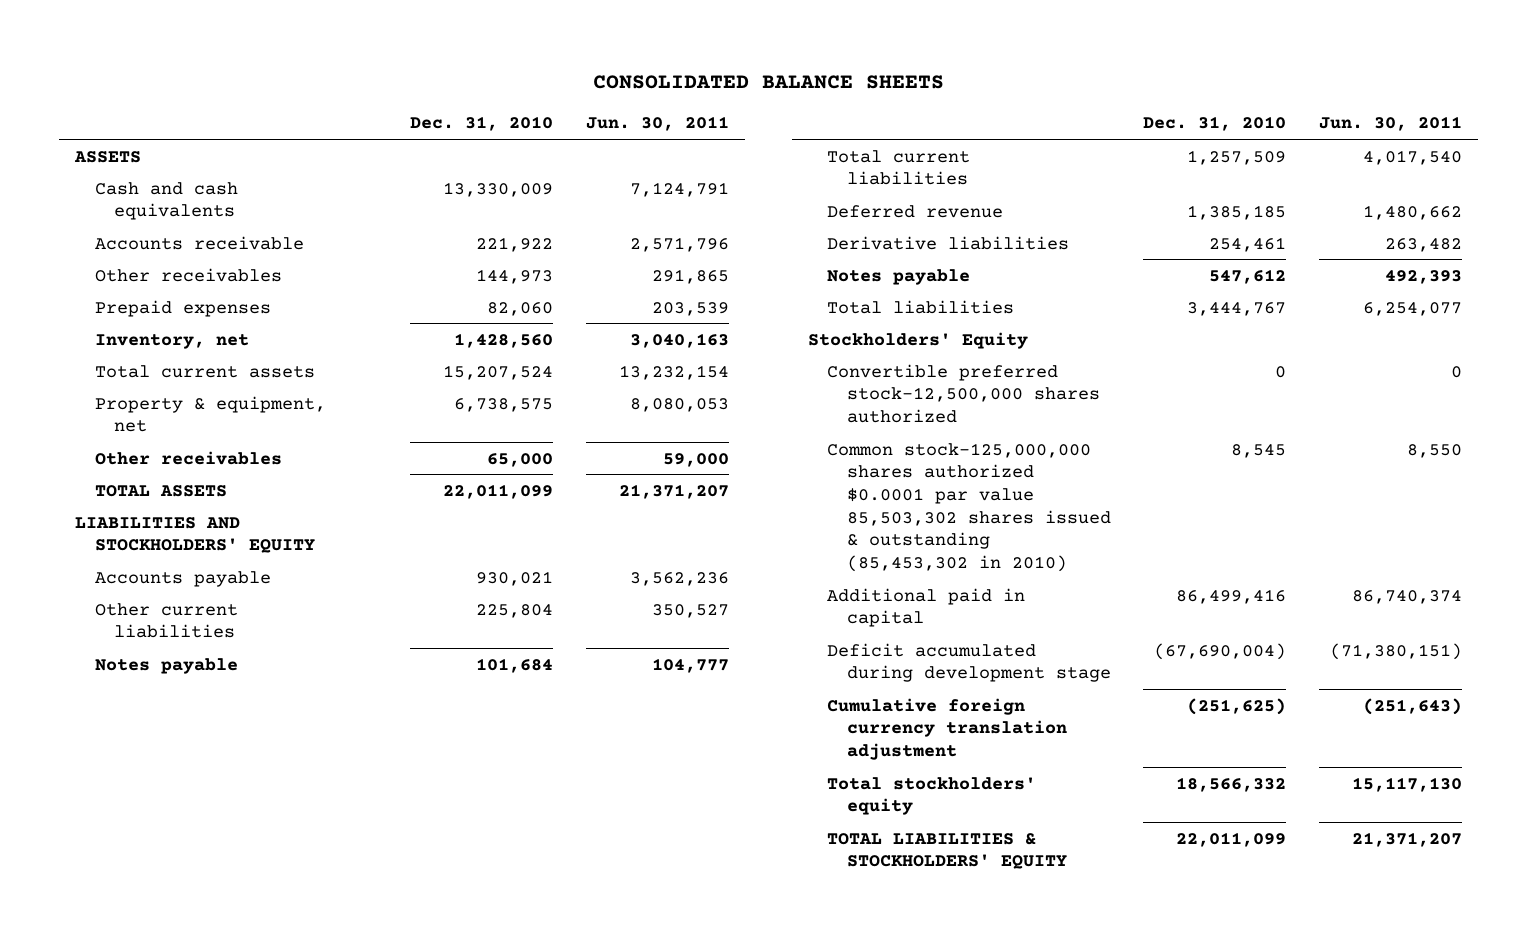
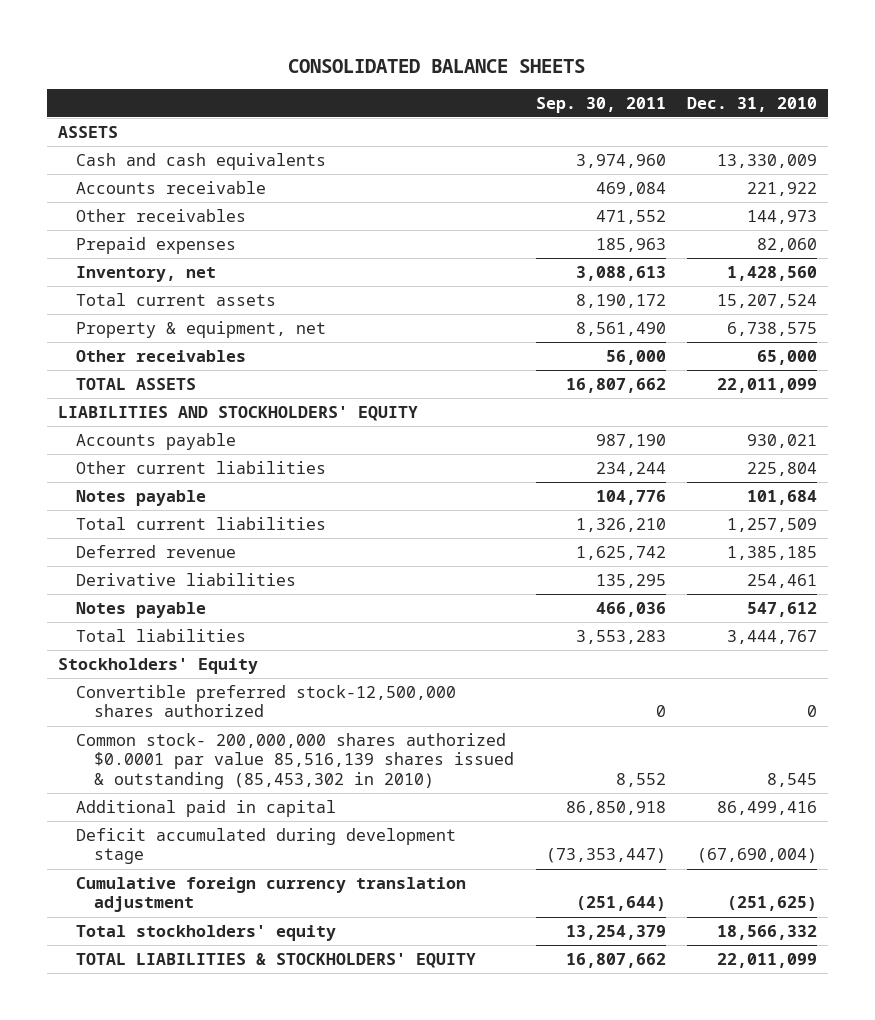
[585,116,729,132] Jun. 30, 2011 -> none
none -> [535,96,666,113] Sep. 30, 2011
[827,442,1111,572] Common stock-125,000,000 shares authorized $0.0001 par value 85,503,302 shares issued & outstanding (85,453,302 in 2010) -> [76,732,515,789] Common stock- 200,000,000 shares authorized $0.0001 par value 85,516,139 shares issued & outstanding (85,453,302 in 2010)

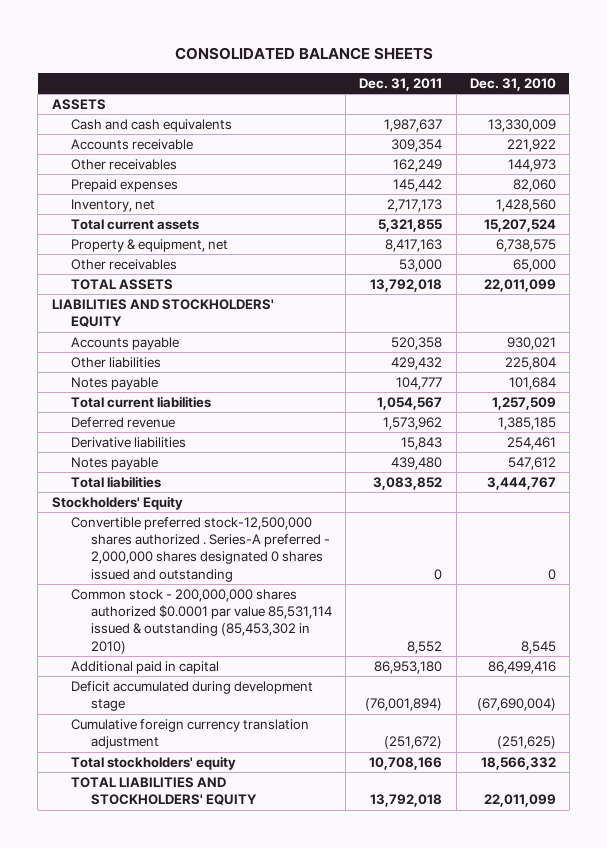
[535,96,666,113] Sep. 30, 2011 -> none
none -> [359,77,443,91] Dec. 31, 2011
[76,460,327,474] Other current liabilities -> [71,357,162,369] Other liabilities
[76,684,457,718] Convertible preferred stock-12,500,000 shares authorized -> [71,517,331,582] Convertible preferred stock-12,500,000 shares authorized . Series-A preferred - 2,000,000 shares designated 0 shares issued and outstanding
[76,732,515,789] Common stock- 200,000,000 shares authorized $0.0001 par value 85,516,139 shares issued & outstanding (85,453,302 in 2010) -> [71,589,333,654] Common stock - 200,000,000 shares authorized $0.0001 par value 85,531,114 issued & outstanding (85,453,302 in 2010)
[76,952,477,968] TOTAL LIABILITIES & STOCKHOLDERS' EQUITY -> [71,777,258,806] TOTAL LIABILITIES AND STOCKHOLDERS' EQUITY

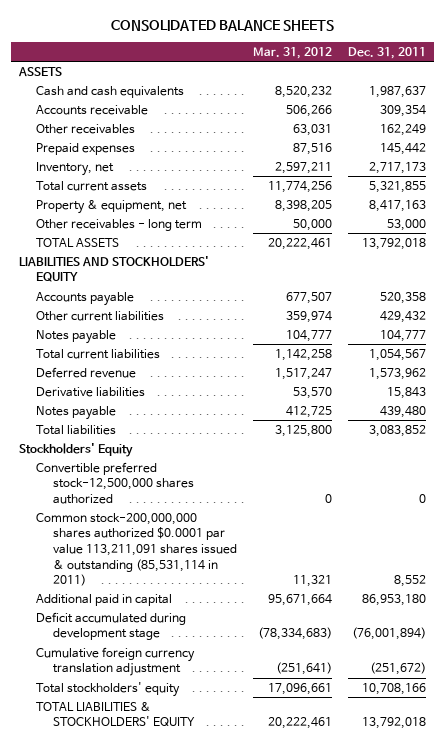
[469,77,556,91] Dec. 31, 2010 -> none
none -> [252,46,332,59] Mar. 31, 2012
[71,259,178,271] Other receivables -> [35,218,202,231] Other receivables - long term
[71,357,162,369] Other liabilities -> [35,310,164,321] Other current liabilities
[71,517,331,582] Convertible preferred stock-12,500,000 shares authorized . Series-A preferred - 2,000,000 shares designated 0 shares issued and outstanding -> [35,461,195,505] Convertible preferred stock-12,500,000 shares authorized
[71,589,333,654] Common stock - 200,000,000 shares authorized $0.0001 par value 85,531,114 issued & outstanding (85,453,302 in 2010) -> [35,512,238,587] Common stock-200,000,000 shares authorized $0.0001 par value 113,211,091 shares issued & outstanding (85,531,114 in 2011)
[71,777,258,806] TOTAL LIABILITIES AND STOCKHOLDERS' EQUITY -> [35,701,196,727] TOTAL LIABILITIES & STOCKHOLDERS' EQUITY

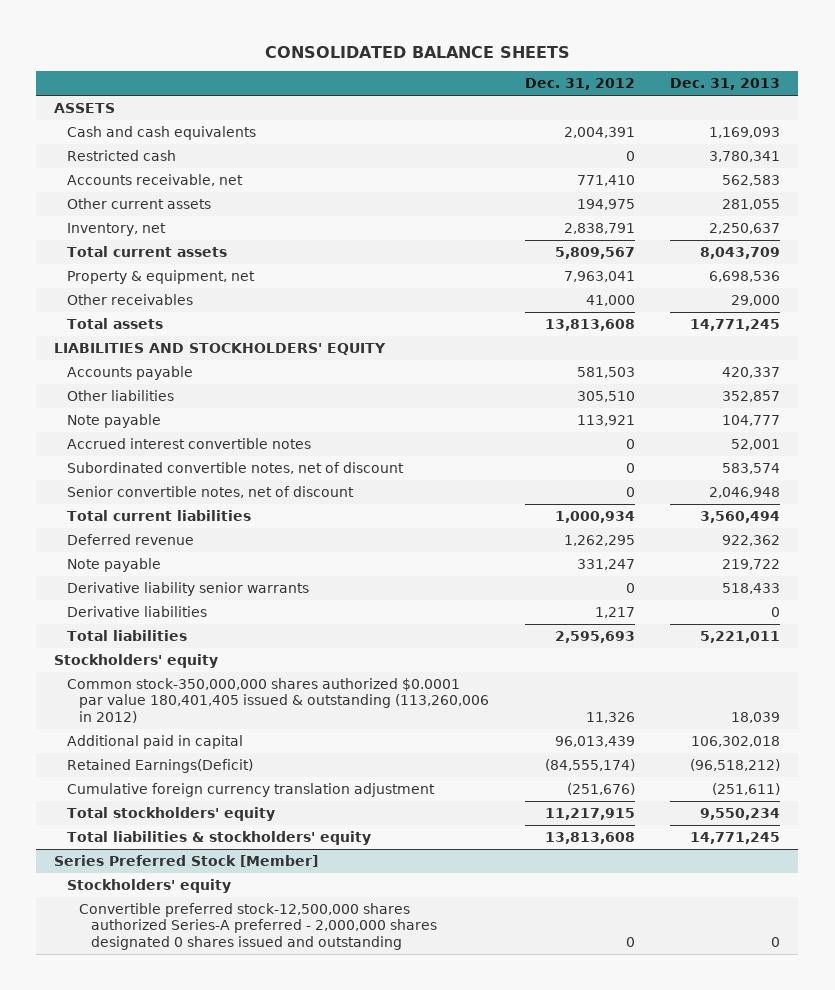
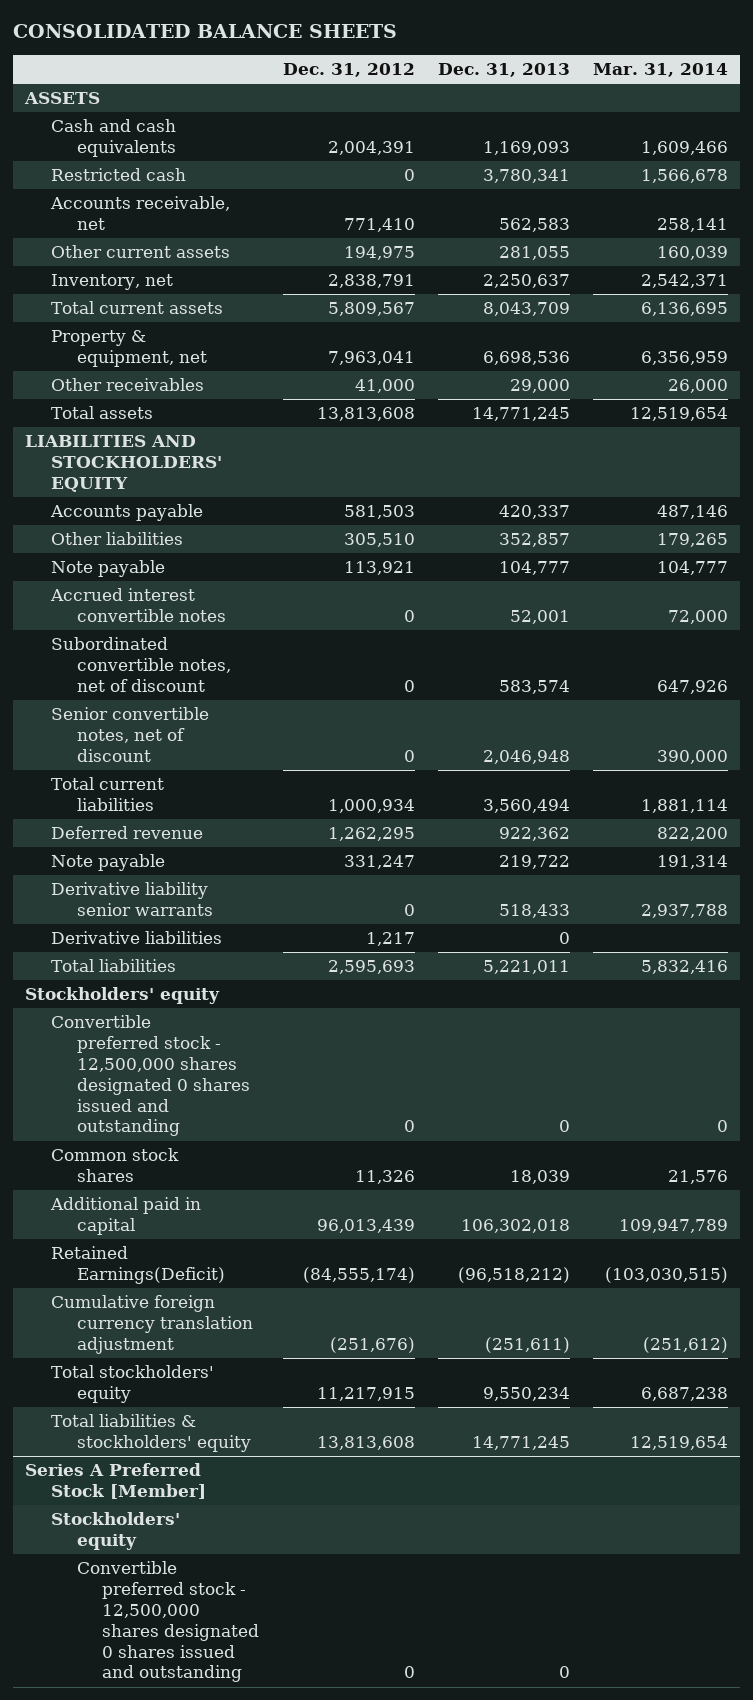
none -> [593,62,729,77] Mar. 31, 2014
none -> [50,1015,250,1137] Convertible preferred stock - 12,500,000 shares designated 0 shares issued and outstanding
[66,677,489,723] Common stock-350,000,000 shares authorized $0.0001 par value 180,401,405 issued & outstanding (113,260,006 in 2012) -> [50,1148,179,1183] Common stock shares
[54,854,319,867] Series Preferred Stock [Member] -> [24,1463,206,1500] Series A Preferred Stock [Member]
[78,902,437,950] Convertible preferred stock-12,500,000 shares authorized Series-A preferred - 2,000,000 shares designated 0 shares issued and outstanding -> [76,1561,260,1683] Convertible preferred stock - 12,500,000 shares designated 0 shares issued and outstanding

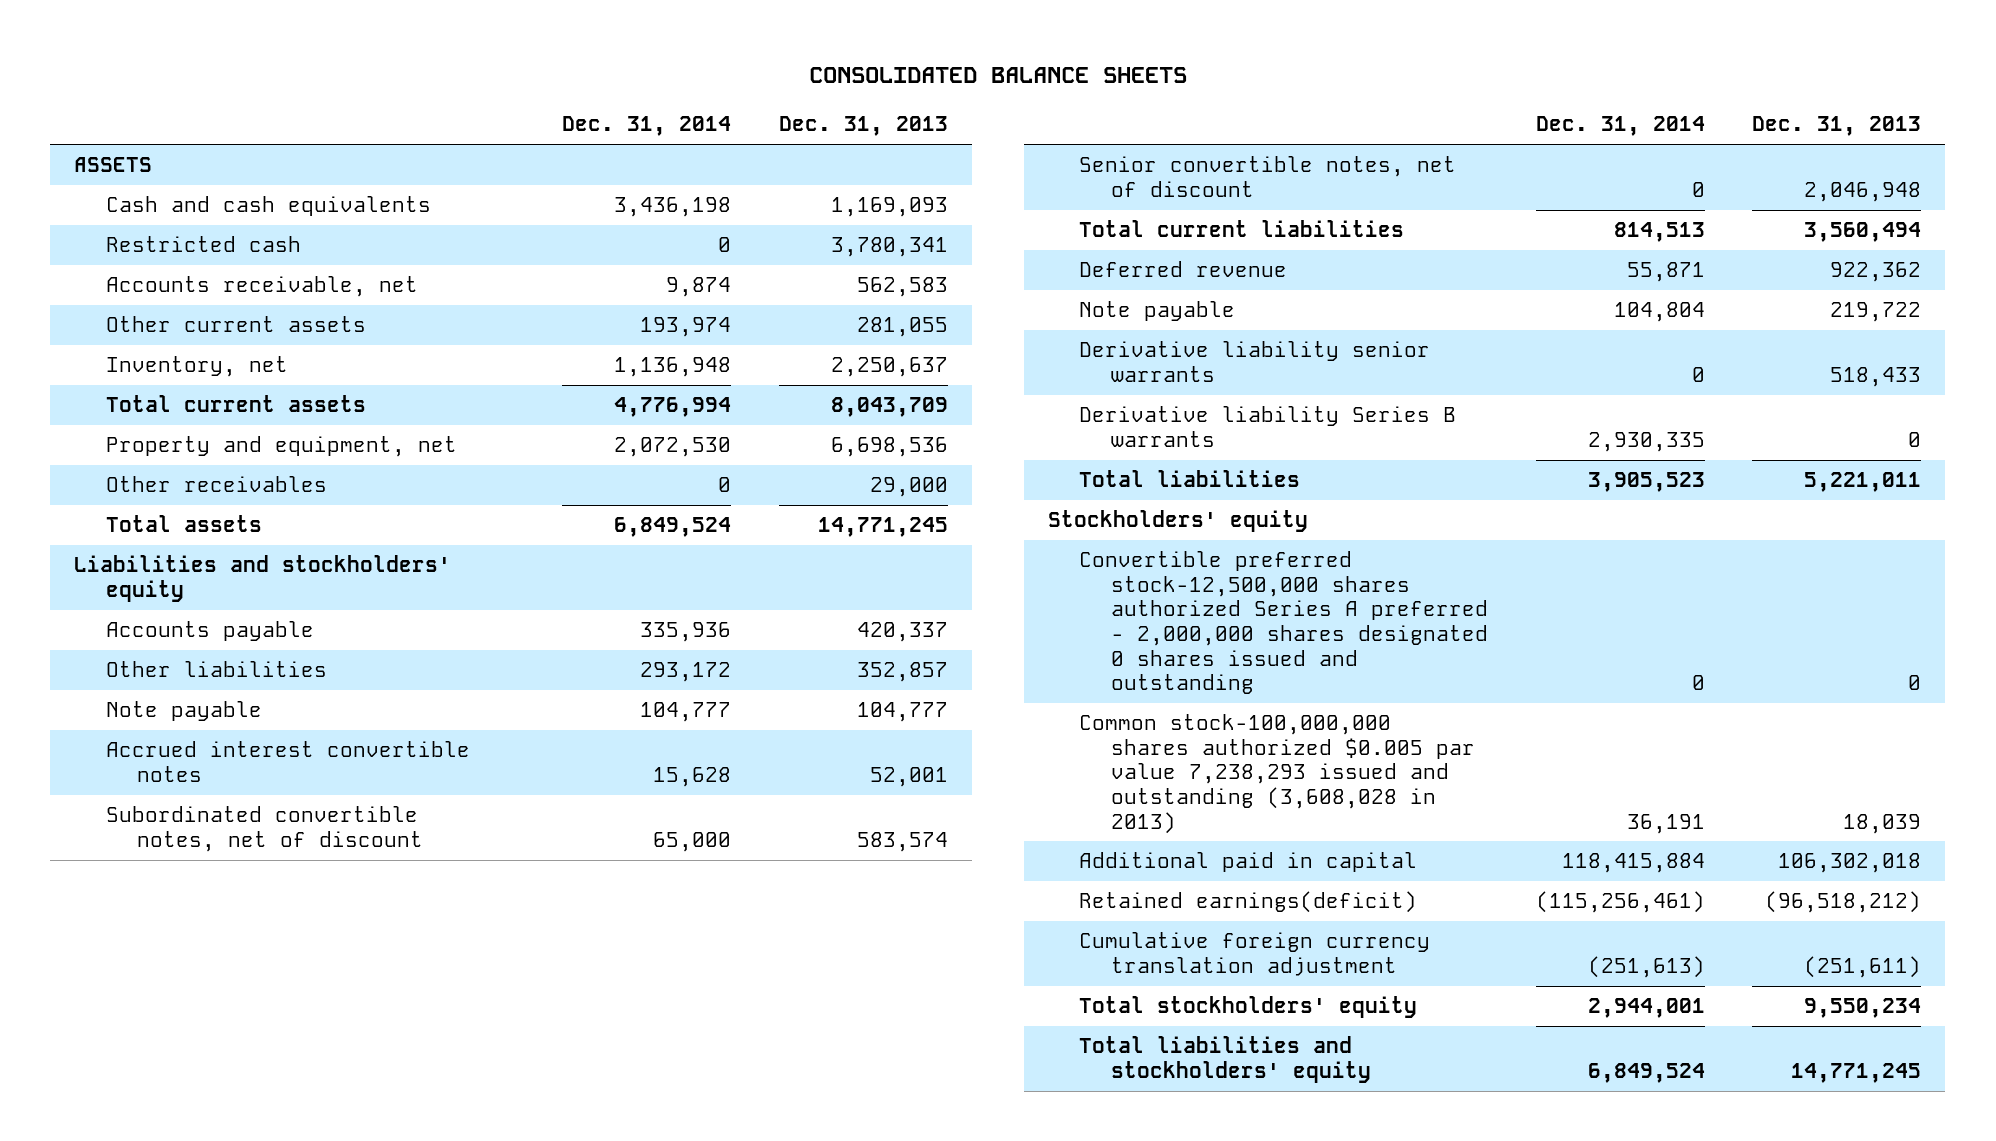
[282,62,415,77] Dec. 31, 2012 -> none
[593,62,729,77] Mar. 31, 2014 -> none
none -> [561,116,731,137] Dec. 31, 2014
[50,330,207,368] Property & equipment, net -> [105,436,457,458] Property and equipment, net
[24,435,222,492] LIABILITIES AND STOCKHOLDERS' EQUITY -> [74,555,452,602] Liabilities and stockholders' equity
[50,931,222,945] Derivative liabilities -> [1079,406,1457,447] Derivative liability Series B warrants
[50,1015,250,1137] Convertible preferred stock - 12,500,000 shares designated 0 shares issued and outstanding -> [1079,551,1488,695] Convertible preferred stock-12,500,000 shares authorized Series A preferred - 2,000,000 shares designated 0 shares issued and outstanding
[50,1148,179,1183] Common stock shares -> [1079,714,1475,834] Common stock-100,000,000 shares authorized $0.005 par value 7,238,293 issued and outstanding (3,608,028 in 2013)
[50,1246,225,1285] Retained Earnings(Deficit) -> [1079,891,1418,914] Retained earnings(deficit)
[24,1463,206,1500] Series A Preferred Stock [Member] -> none
[50,1512,180,1551] Stockholders' equity -> none
[76,1561,260,1683] Convertible preferred stock - 12,500,000 shares designated 0 shares issued and outstanding -> none
[50,1414,251,1453] Total liabilities & stockholders' equity -> [1079,1036,1371,1083] Total liabilities and stockholders' equity

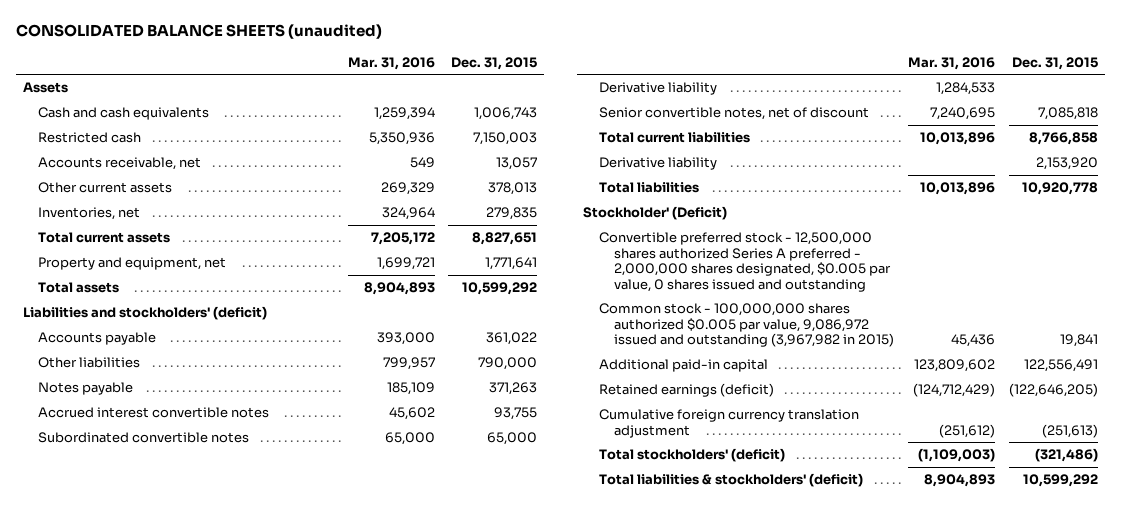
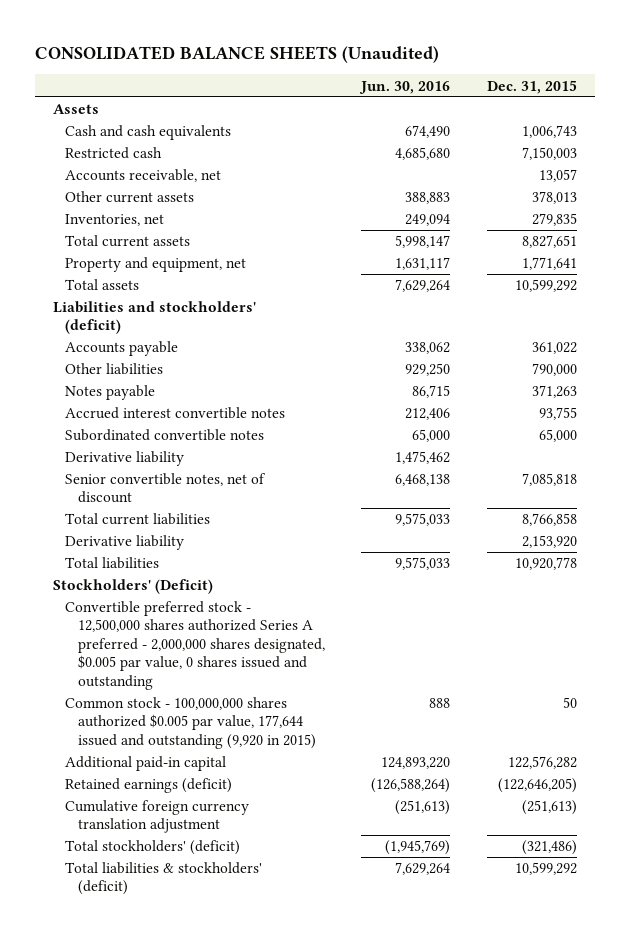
[16,24,383,40] CONSOLIDATED BALANCE SHEETS (unaudited) -> [34,45,439,63] CONSOLIDATED BALANCE SHEETS (Unaudited)
[347,56,435,70] Mar. 31, 2016 -> none
none -> [359,80,451,94] Jun. 30, 2016
[583,206,728,221] Stockholder' (Deficit) -> [53,579,214,595] Stockholders' (Deficit)
[598,303,895,348] Common stock - 100,000,000 shares authorized $0.005 par value, 9,086,972 issued and outstanding (3,967,982 in 2015) -> [65,697,316,749] Common stock - 100,000,000 shares authorized $0.005 par value, 177,644 issued and outstanding (9,920 in 2015)
[1059,334,1098,348] 19,841 -> [562,697,577,709] 50
[1023,359,1098,373] 122,556,491 -> [507,756,577,770] 122,576,282

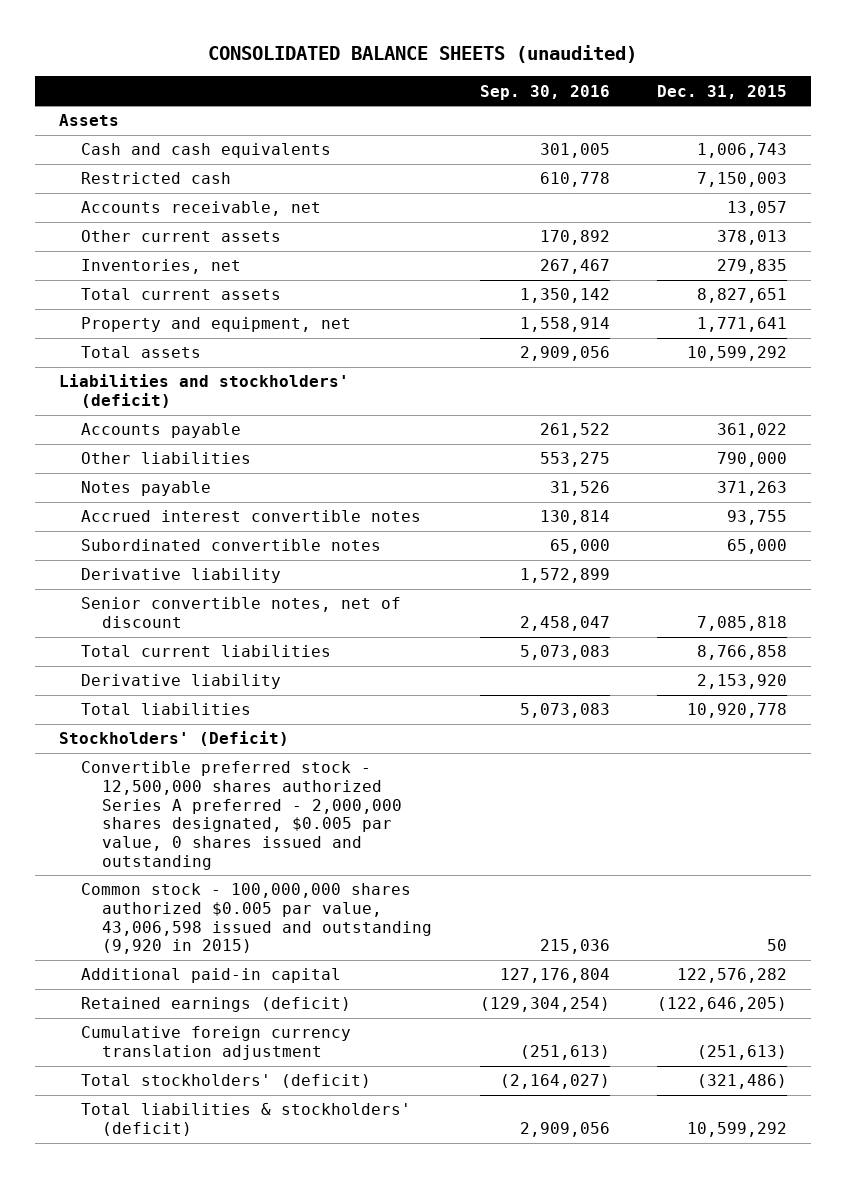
[34,45,439,63] CONSOLIDATED BALANCE SHEETS (Unaudited) -> [208,45,638,64] CONSOLIDATED BALANCE SHEETS (unaudited)
[359,80,451,94] Jun. 30, 2016 -> none
none -> [479,84,610,100] Sep. 30, 2016
[65,697,316,749] Common stock - 100,000,000 shares authorized $0.005 par value, 177,644 issued and outstanding (9,920 in 2015) -> [80,883,432,955] Common stock - 100,000,000 shares authorized $0.005 par value, 43,006,598 issued and outstanding (9,920 in 2015)

